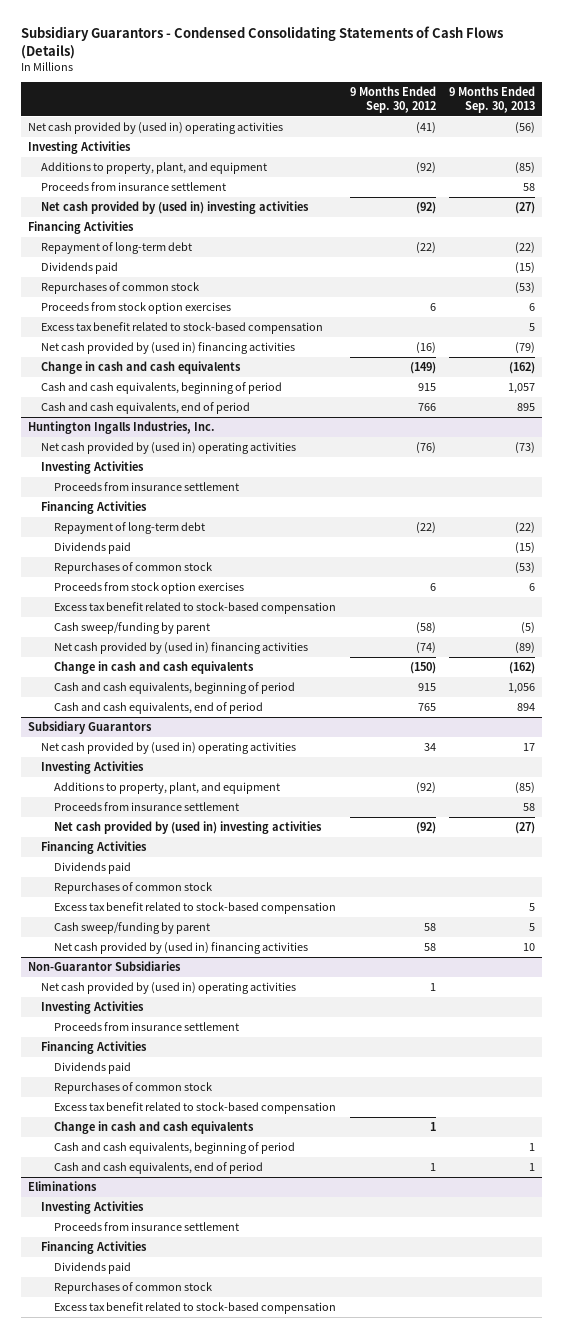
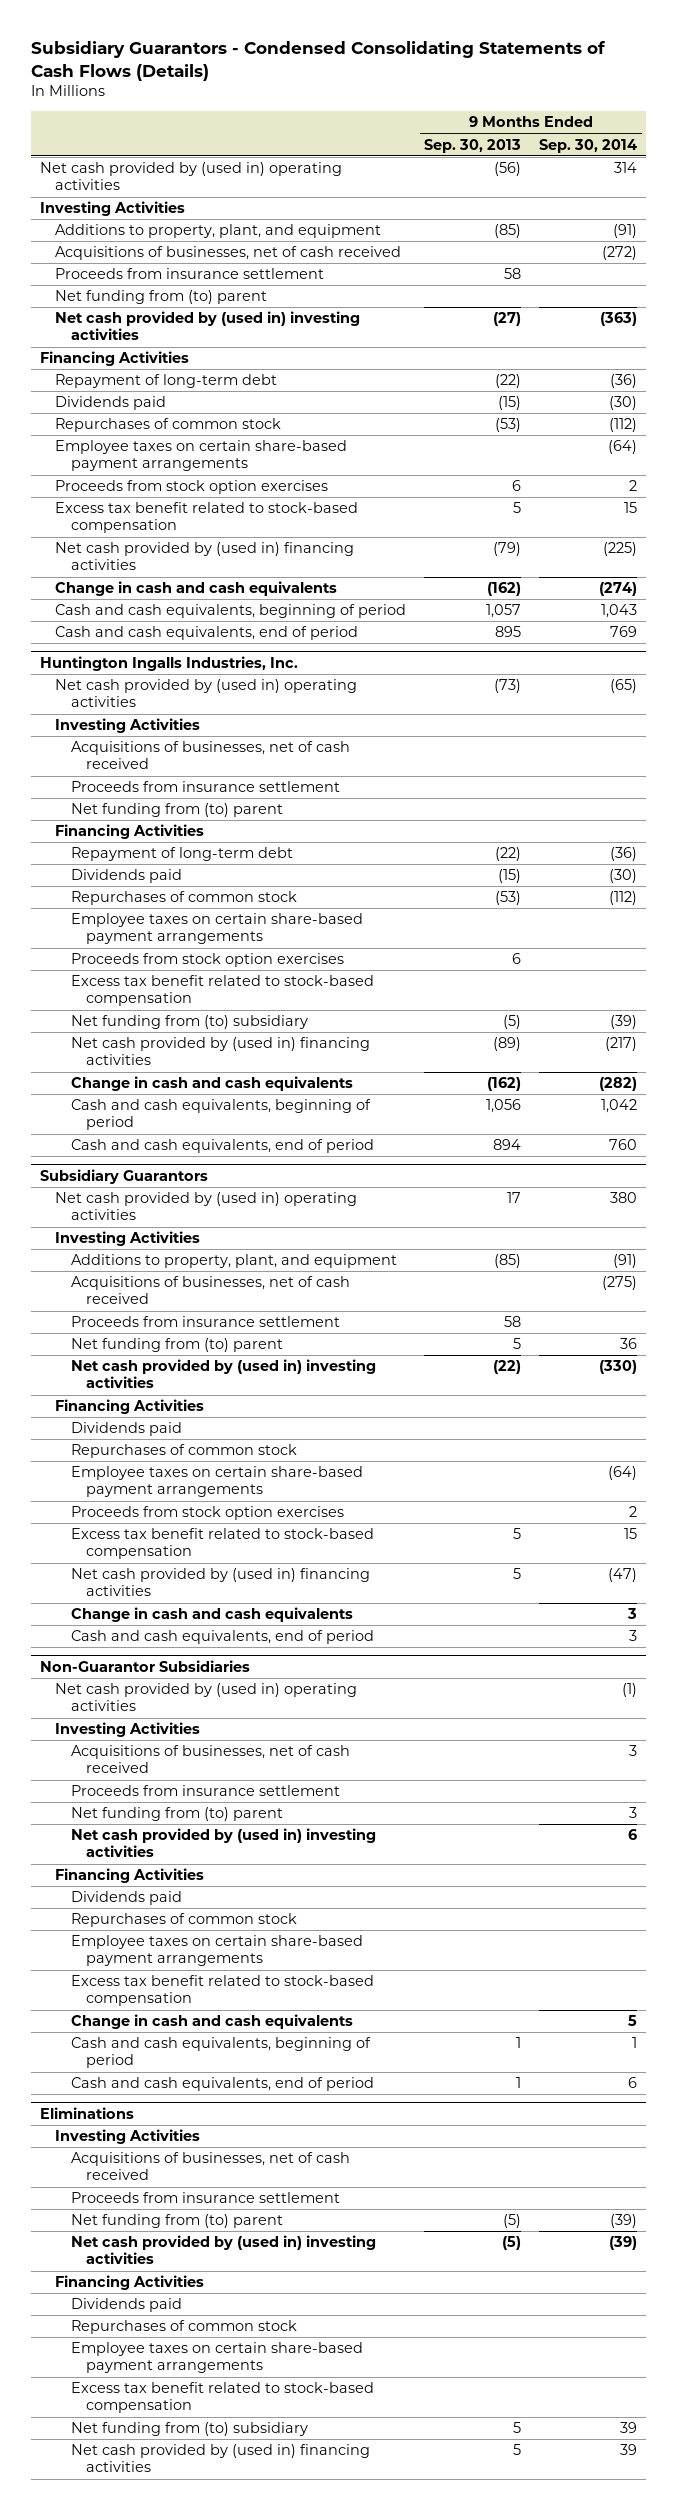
[349,85,436,113] 9 Months Ended Sep. 30, 2012 -> none
none -> [539,138,638,153] Sep. 30, 2014
none -> [55,246,402,261] Acquisitions of businesses, net of cash received
none -> [55,290,268,305] Net funding from (to) parent
none -> [55,440,348,472] Employee taxes on certain share-based payment arrangements
none -> [70,741,350,770] Acquisitions of businesses, net of cash received
none -> [70,803,283,818] Net funding from (to) parent
none -> [70,913,363,945] Employee taxes on certain share-based payment arrangements
[54,621,211,634] Cash sweep/funding by parent -> none
none -> [70,1015,308,1030] Net funding from (to) subsidiary
none -> [70,1276,350,1305] Acquisitions of businesses, net of cash received
none -> [70,1338,283,1353] Net funding from (to) parent
[514,821,535,834] (27) -> [493,1360,522,1375] (22)
none -> [70,1466,363,1498] Employee taxes on certain share-based payment arrangements
none -> [70,1506,344,1521] Proceeds from stock option exercises
[54,921,211,934] Cash sweep/funding by parent -> none
[522,942,535,951] 10 -> [513,1568,522,1580] 5
none -> [70,1607,353,1623] Change in cash and cash equivalents
none -> [70,1630,374,1645] Cash and cash equivalents, end of period
none -> [70,1745,350,1774] Acquisitions of businesses, net of cash received
none -> [70,1807,283,1822] Net funding from (to) parent
none -> [70,1828,376,1858] Net cash provided by (used in) investing activities
none -> [70,1935,363,1967] Employee taxes on certain share-based payment arrangements
none -> [70,2152,350,2181] Acquisitions of businesses, net of cash received
none -> [70,2214,283,2229] Net funding from (to) parent
none -> [70,2235,376,2265] Net cash provided by (used in) investing activities
none -> [70,2342,363,2374] Employee taxes on certain share-based payment arrangements
none -> [70,2422,308,2437] Net funding from (to) subsidiary
none -> [70,2444,370,2473] Net cash provided by (used in) financing activities

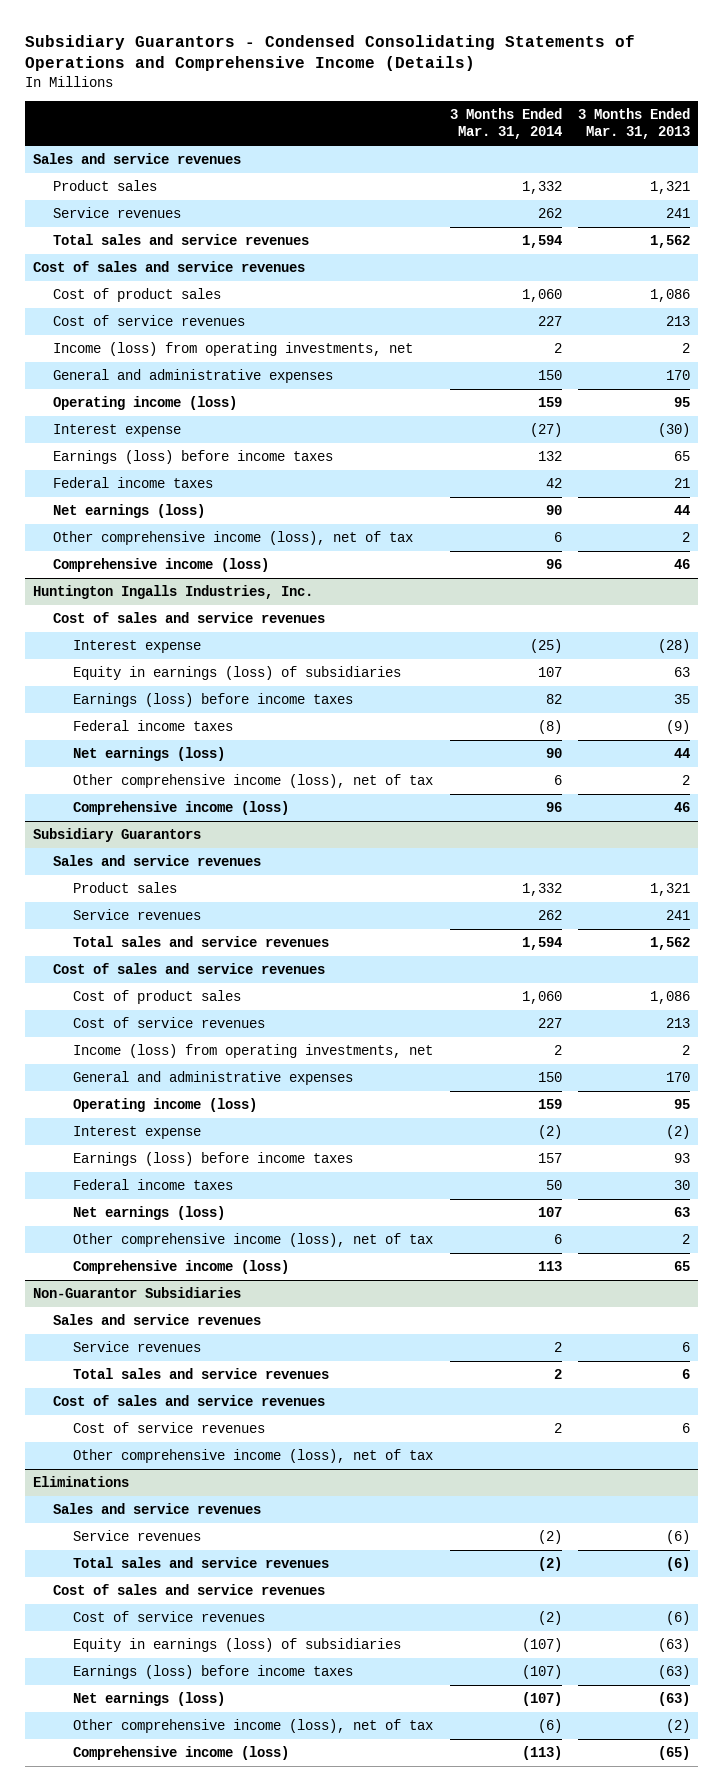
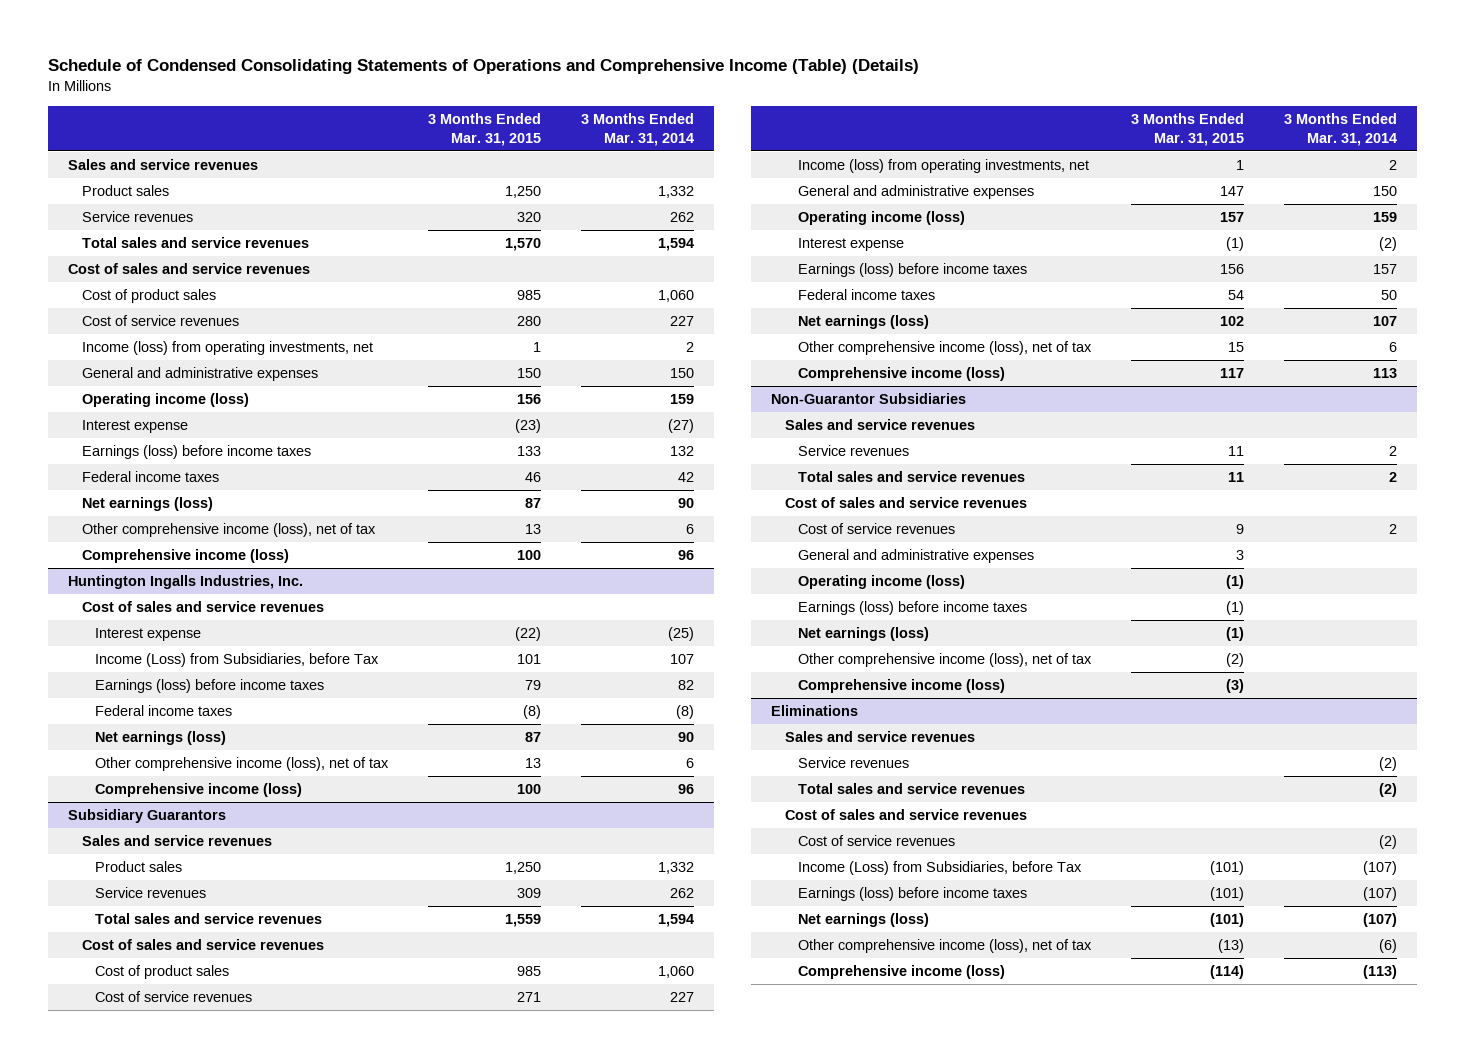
[25,34,636,72] Subsidiary Guarantors - Condensed Consolidating Statements of Operations and Comprehensive Income (Details) -> [48,59,920,75] Schedule of Condensed Consolidating Statements of Operations and Comprehensive Income (Table) (Details)
[577,108,690,140] 3 Months Ended Mar. 31, 2013 -> none
none -> [427,112,541,146] 3 Months Ended Mar. 31, 2015
[73,666,402,681] Equity in earnings (loss) of subsidiaries -> none
none -> [94,652,379,667] Income (Loss) from Subsidiaries, before Tax
none -> [797,548,1034,563] General and administrative expenses
none -> [797,574,965,589] Operating income (loss)
none -> [797,600,1027,615] Earnings (loss) before income taxes
none -> [797,626,929,641] Net earnings (loss)
none -> [797,678,1005,693] Comprehensive income (loss)
[73,1638,402,1653] Equity in earnings (loss) of subsidiaries -> none
none -> [797,860,1082,875] Income (Loss) from Subsidiaries, before Tax

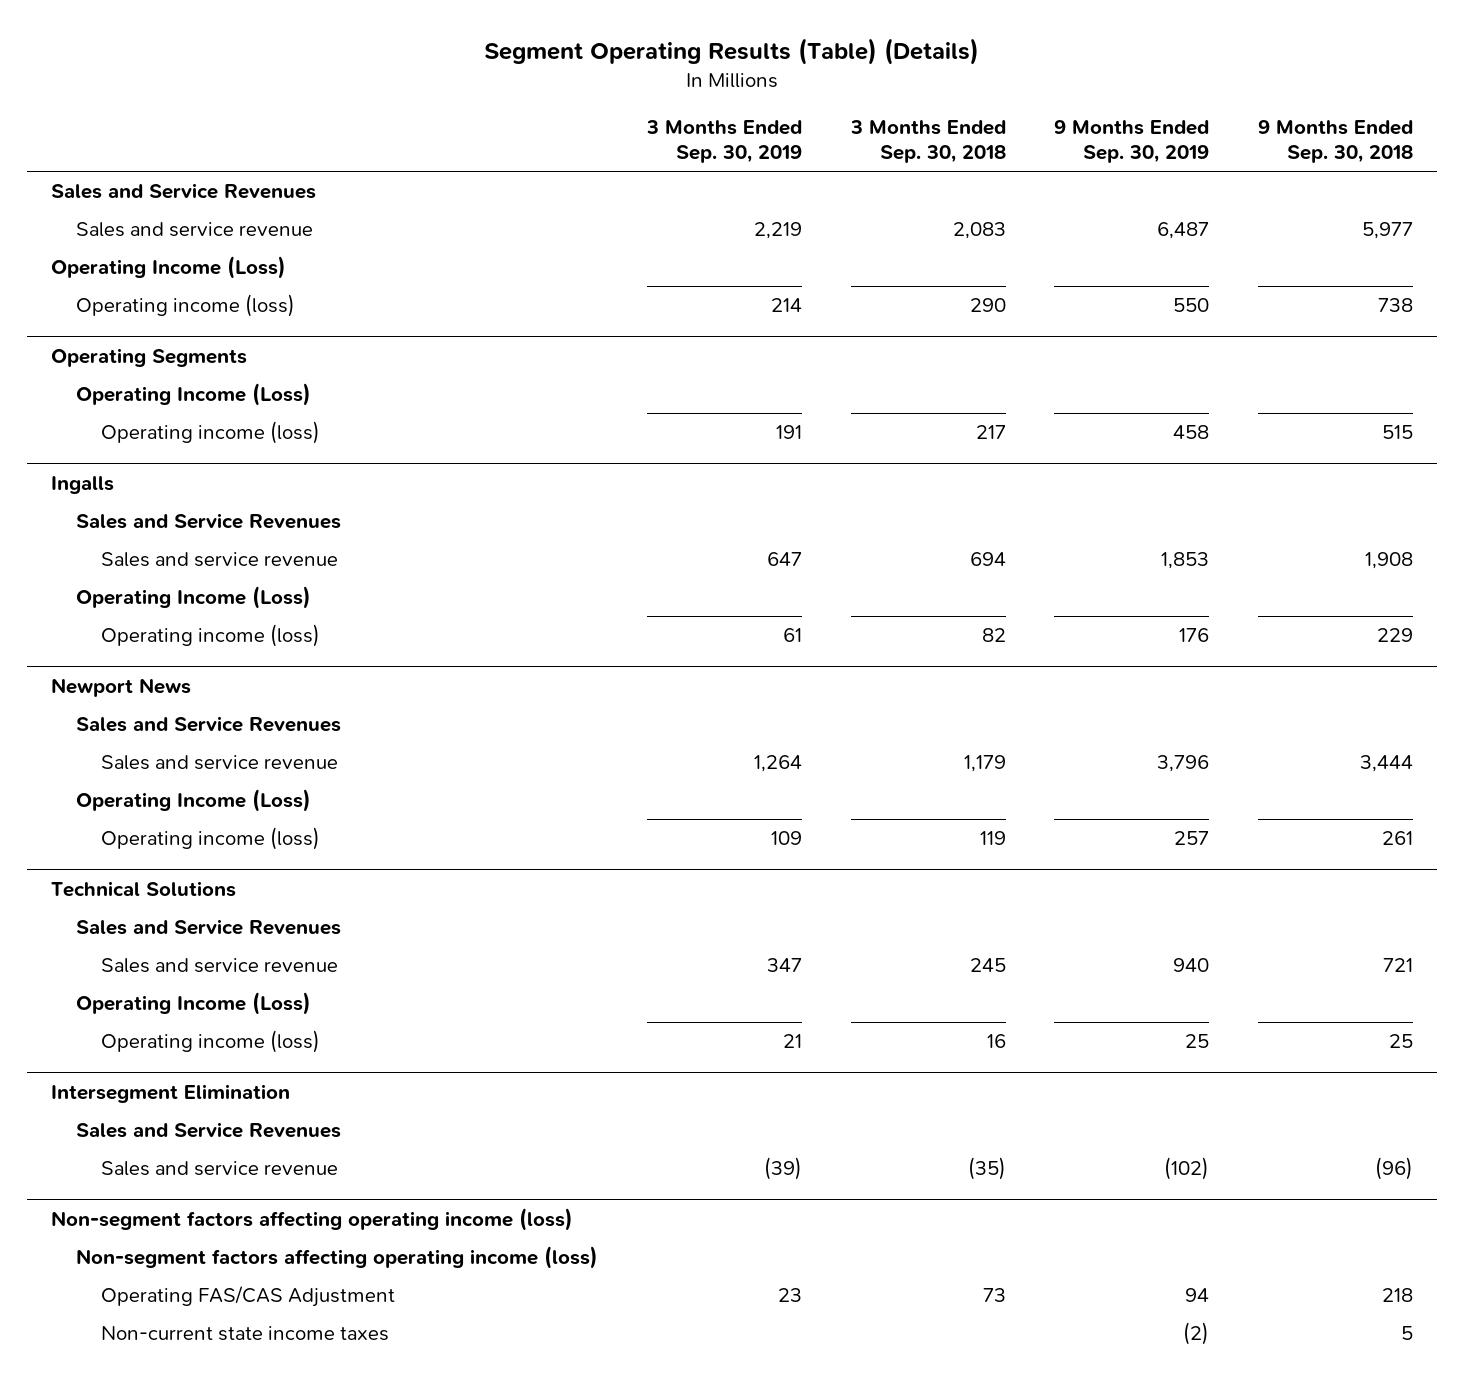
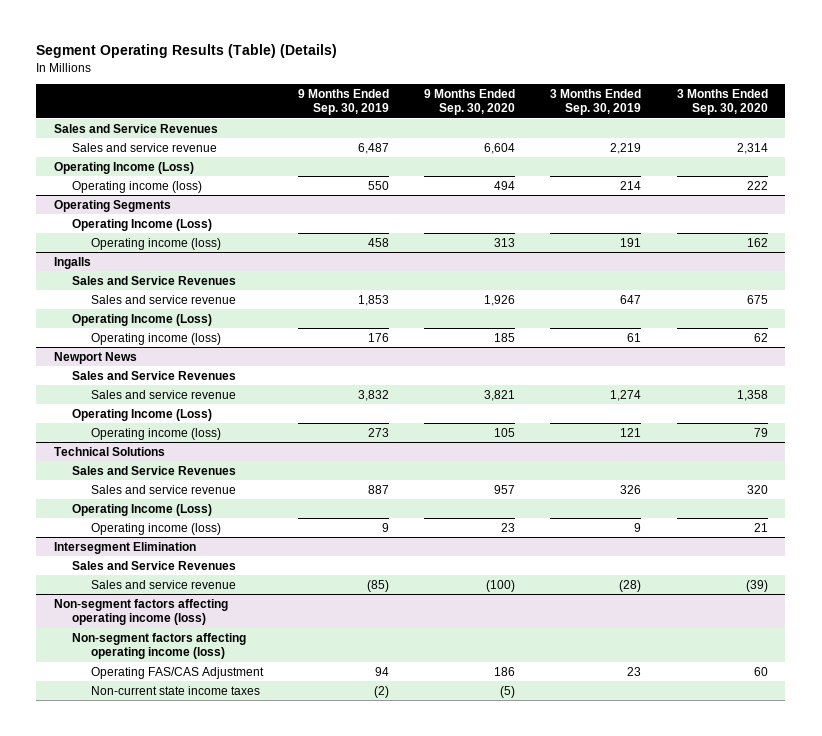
[849,119,1006,164] 3 Months Ended Sep. 30, 2018 -> none
[1258,119,1414,164] 9 Months Ended Sep. 30, 2018 -> none
none -> [424,88,516,116] 9 Months Ended Sep. 30, 2020
none -> [676,88,768,116] 3 Months Ended Sep. 30, 2020
[753,755,802,773] 1,264 -> [610,389,642,401] 1,274
[1157,755,1210,773] 3,796 -> [358,389,390,401] 3,832
[770,831,802,846] 109 -> [620,427,642,437] 121
[1174,831,1210,846] 257 -> [368,427,390,437] 273
[766,958,802,973] 347 -> [620,484,642,494] 326
[1173,958,1210,973] 940 -> [368,484,390,494] 887
[782,1034,802,1049] 21 -> [634,522,642,532] 9
[1185,1034,1210,1049] 25 -> [382,522,390,532] 9
[763,1157,802,1181] (39) -> [619,579,642,592] (28)
[1164,1157,1210,1181] (102) -> [367,579,390,592] (85)

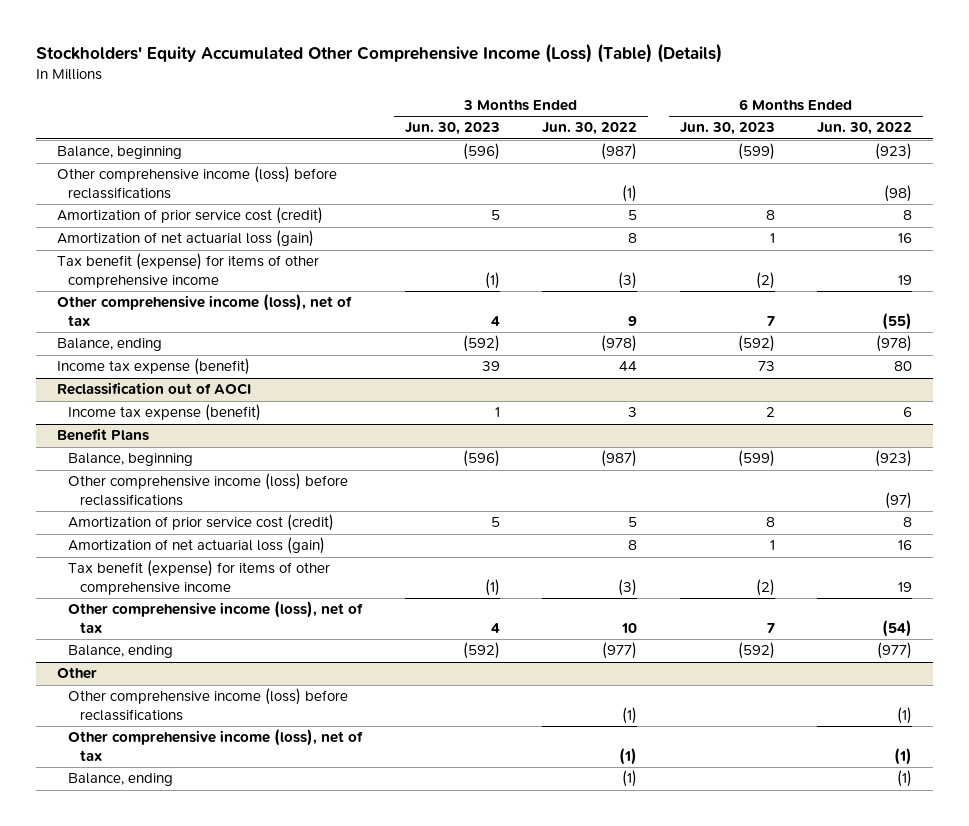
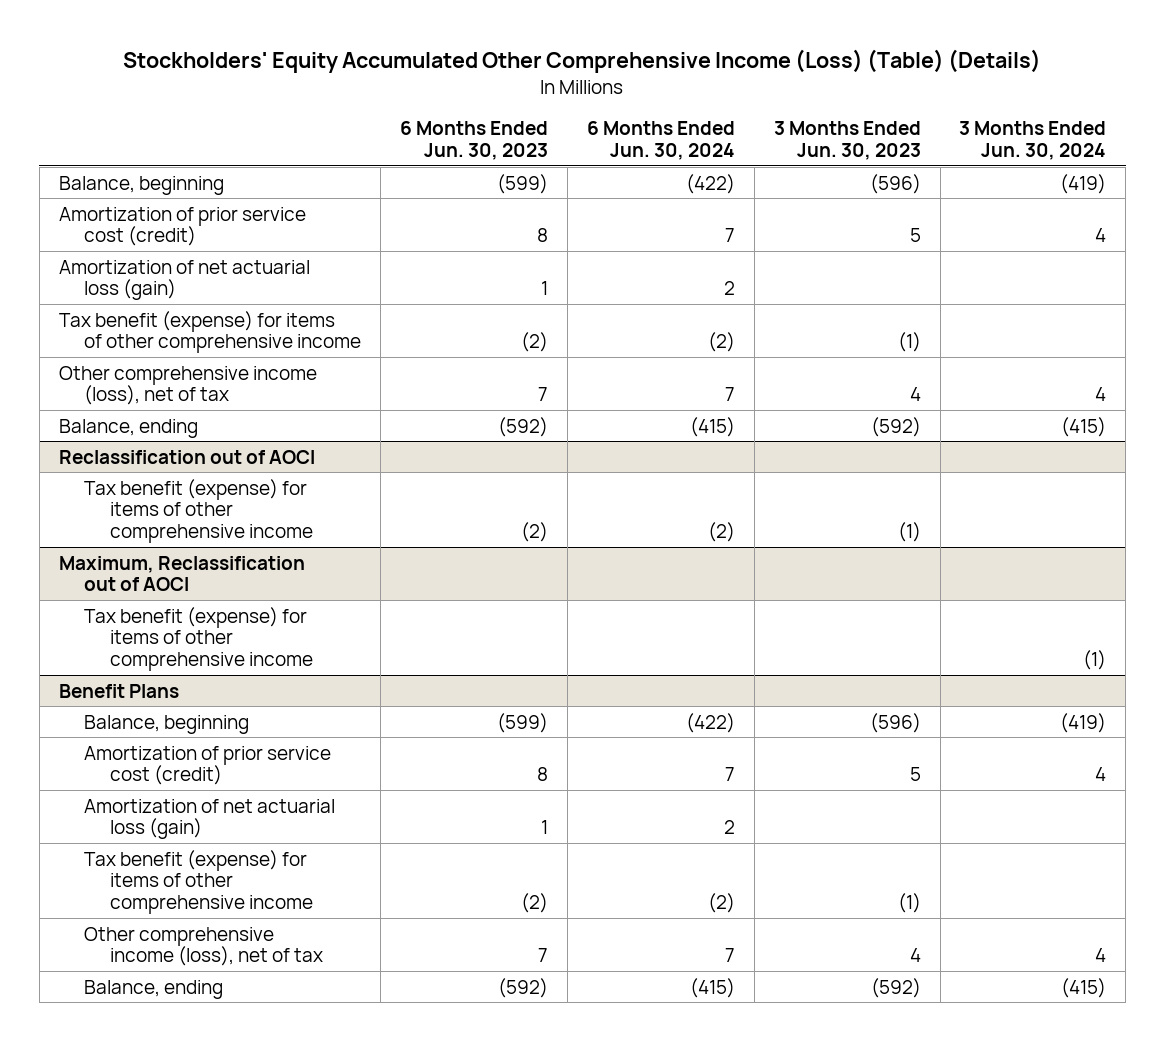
[542,122,638,136] Jun. 30, 2022 -> none
[817,122,913,136] Jun. 30, 2022 -> none
none -> [586,121,735,160] 6 Months Ended Jun. 30, 2024
none -> [959,121,1107,160] 3 Months Ended Jun. 30, 2024
[56,166,337,199] Other comprehensive income (loss) before reclassifications -> none
[56,358,250,376] Income tax expense (benefit) -> none
[68,404,262,422] Income tax expense (benefit) -> none
none -> [84,478,314,544] Tax benefit (expense) for items of other comprehensive income
none -> [58,555,305,592] Maximum, Reclassification out of AOCI
none -> [84,606,314,672] Tax benefit (expense) for items of other comprehensive income
[68,473,349,506] Other comprehensive income (loss) before reclassifications -> none
[56,667,97,680] Other -> none
[68,688,349,721] Other comprehensive income (loss) before reclassifications -> none
[68,729,364,761] Other comprehensive income (loss), net of tax -> none
[68,773,174,787] Balance, ending -> none

